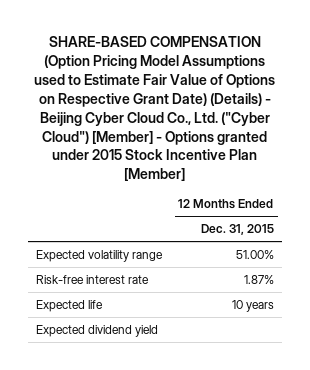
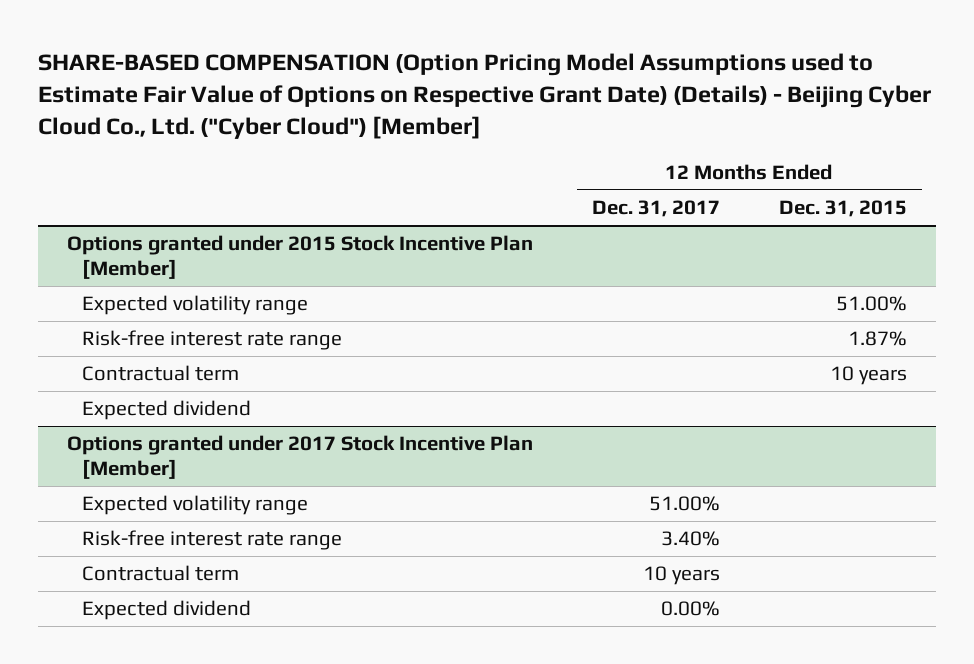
[34,36,276,182] SHARE-BASED COMPENSATION (Option Pricing Model Assumptions used to Estimate Fair Value of Options on Respective Grant Date) (Details) - Beijing Cyber Cloud Co., Ltd. ("Cyber Cloud") [Member] - Options granted under 2015 Stock Incentive Plan [Member] -> [37,52,931,139] SHARE-BASED COMPENSATION (Option Pricing Model Assumptions used to Estimate Fair Value of Options on Respective Grant Date) (Details) - Beijing Cyber Cloud Co., Ltd. ("Cyber Cloud") [Member]
none -> [592,200,721,218] Dec. 31, 2017
none -> [67,235,534,280] Options granted under 2015 Stock Incentive Plan [Member]
[36,299,104,312] Expected life -> none
[36,274,150,284] Risk-free interest rate -> [81,330,342,351] Risk-free interest rate range
none -> [81,365,239,382] Contractual term
[36,324,159,337] Expected dividend yield -> [81,400,251,421] Expected dividend
none -> [67,435,534,480] Options granted under 2017 Stock Incentive Plan [Member]
none -> [81,495,308,516] Expected volatility range
none -> [81,530,342,551] Risk-free interest rate range
none -> [81,565,239,582] Contractual term
none -> [81,600,251,621] Expected dividend

